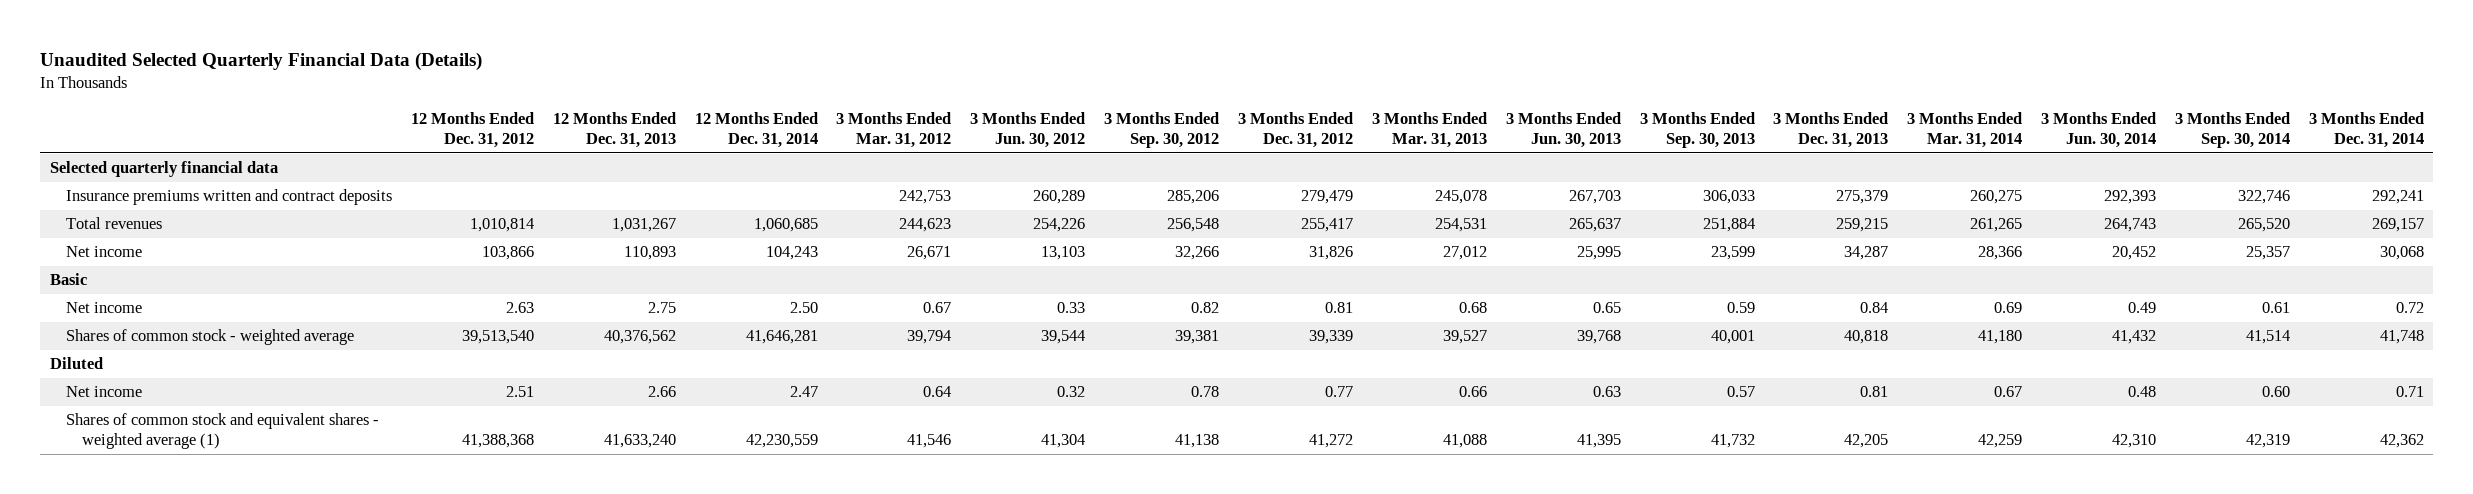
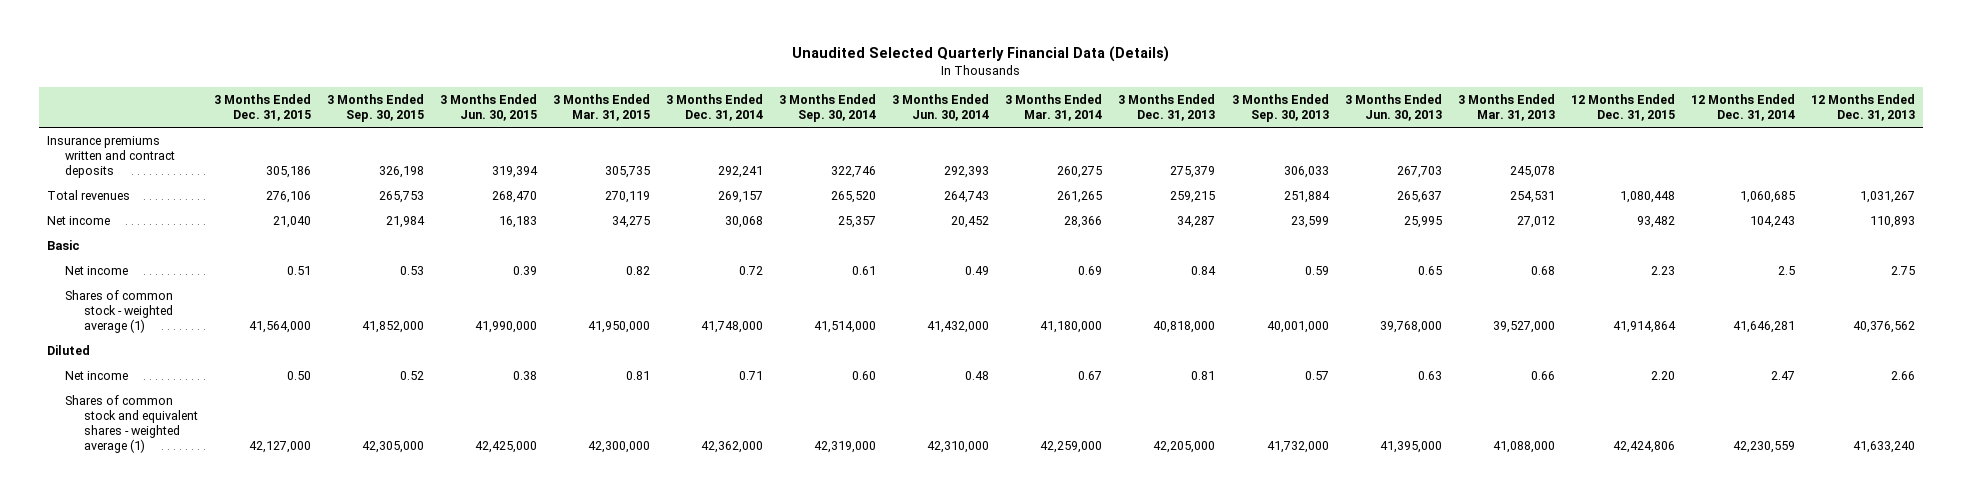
[410,112,534,149] 12 Months Ended Dec. 31, 2012 -> none
[836,112,952,149] 3 Months Ended Mar. 31, 2012 -> none
[970,112,1086,149] 3 Months Ended Jun. 30, 2012 -> none
[1104,112,1220,149] 3 Months Ended Sep. 30, 2012 -> none
[1237,112,1353,149] 3 Months Ended Dec. 31, 2012 -> none
none -> [213,94,311,122] 3 Months Ended Dec. 31, 2015
none -> [326,94,424,123] 3 Months Ended Sep. 30, 2015
none -> [439,94,537,122] 3 Months Ended Jun. 30, 2015
none -> [553,94,651,122] 3 Months Ended Mar. 31, 2015
none -> [1570,94,1675,122] 12 Months Ended Dec. 31, 2015
[49,161,278,178] Selected quarterly financial data -> none
[789,302,818,314] 2.50 -> [1777,265,1795,275] 2.5
[65,329,354,346] Shares of common stock - weighted average -> [65,289,174,334] Shares of common stock - weighted average (1)
[1442,330,1487,345] 39,527 -> [1492,321,1555,334] 39,527,000
[1576,330,1621,345] 39,768 -> [1379,321,1442,334] 39,768,000
[1710,330,1755,345] 40,001 -> [1266,321,1329,334] 40,001,000
[1844,330,1889,345] 40,818 -> [1153,321,1216,334] 40,818,000
[1978,330,2023,345] 41,180 -> [1040,321,1103,334] 41,180,000
[2112,330,2157,345] 41,432 -> [927,321,990,334] 41,432,000
[2246,330,2291,345] 41,514 -> [814,321,877,334] 41,514,000
[2379,330,2424,345] 41,748 -> [701,321,764,334] 41,748,000
[1442,434,1487,449] 41,088 -> [1492,441,1555,454] 41,088,000
[1576,434,1621,449] 41,395 -> [1379,441,1442,454] 41,395,000
[1710,434,1755,449] 41,732 -> [1266,441,1329,454] 41,732,000
[1844,434,1889,449] 42,205 -> [1153,441,1216,454] 42,205,000
[1978,434,2023,449] 42,259 -> [1040,441,1103,454] 42,259,000
[2112,434,2157,449] 42,310 -> [927,441,990,454] 42,310,000
[2246,434,2291,449] 42,319 -> [814,441,877,454] 42,319,000
[2379,434,2424,449] 42,362 -> [701,441,764,454] 42,362,000

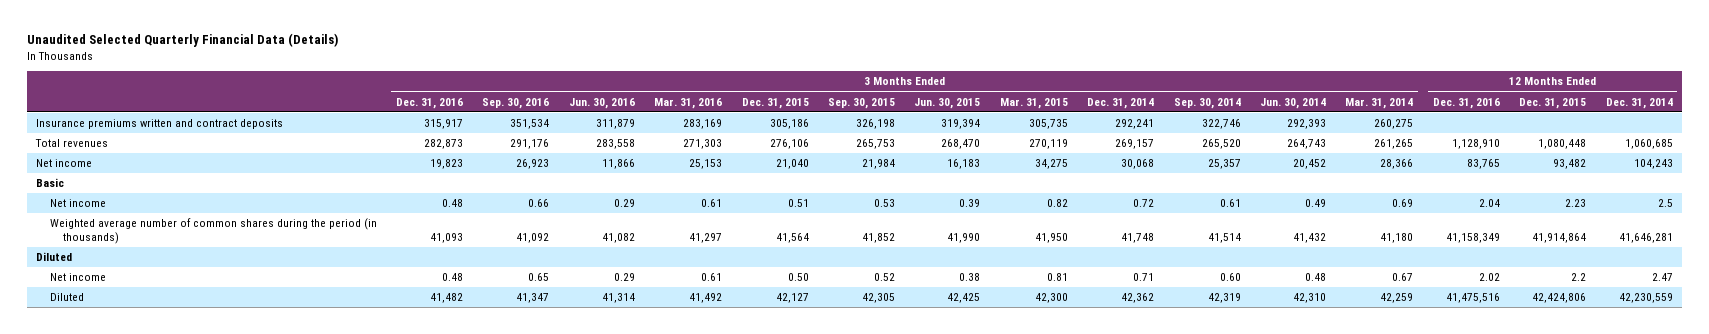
[1118,94,1216,122] 3 Months Ended Dec. 31, 2013 -> none
[1231,94,1329,123] 3 Months Ended Sep. 30, 2013 -> none
[1344,94,1442,122] 3 Months Ended Jun. 30, 2013 -> none
[1457,94,1555,122] 3 Months Ended Mar. 31, 2013 -> none
[1811,94,1916,122] 12 Months Ended Dec. 31, 2013 -> none
none -> [396,97,464,109] Dec. 31, 2016
none -> [482,97,550,109] Sep. 30, 2016
none -> [568,97,635,109] Jun. 30, 2016
none -> [654,97,723,109] Mar. 31, 2016
none -> [1432,97,1500,109] Dec. 31, 2016
[65,289,174,334] Shares of common stock - weighted average (1) -> [49,218,377,244] Weighted average number of common shares during the period (in thousands)
[248,321,311,334] 41,564,000 -> [775,232,809,243] 41,564
[361,321,424,334] 41,852,000 -> [862,232,896,243] 41,852
[474,321,537,334] 41,990,000 -> [947,232,981,243] 41,990
[588,321,651,334] 41,950,000 -> [1034,232,1068,243] 41,950
[701,321,764,334] 41,748,000 -> [1121,232,1155,243] 41,748
[814,321,877,334] 41,514,000 -> [1207,232,1241,243] 41,514
[927,321,990,334] 41,432,000 -> [1292,232,1326,243] 41,432
[1040,321,1103,334] 41,180,000 -> [1380,232,1414,243] 41,180
[65,394,198,454] Shares of common stock and equivalent shares - weighted average (1) -> none
[1650,370,1675,380] 2.20 -> [1571,273,1587,282] 2.2
none -> [49,293,84,302] Diluted

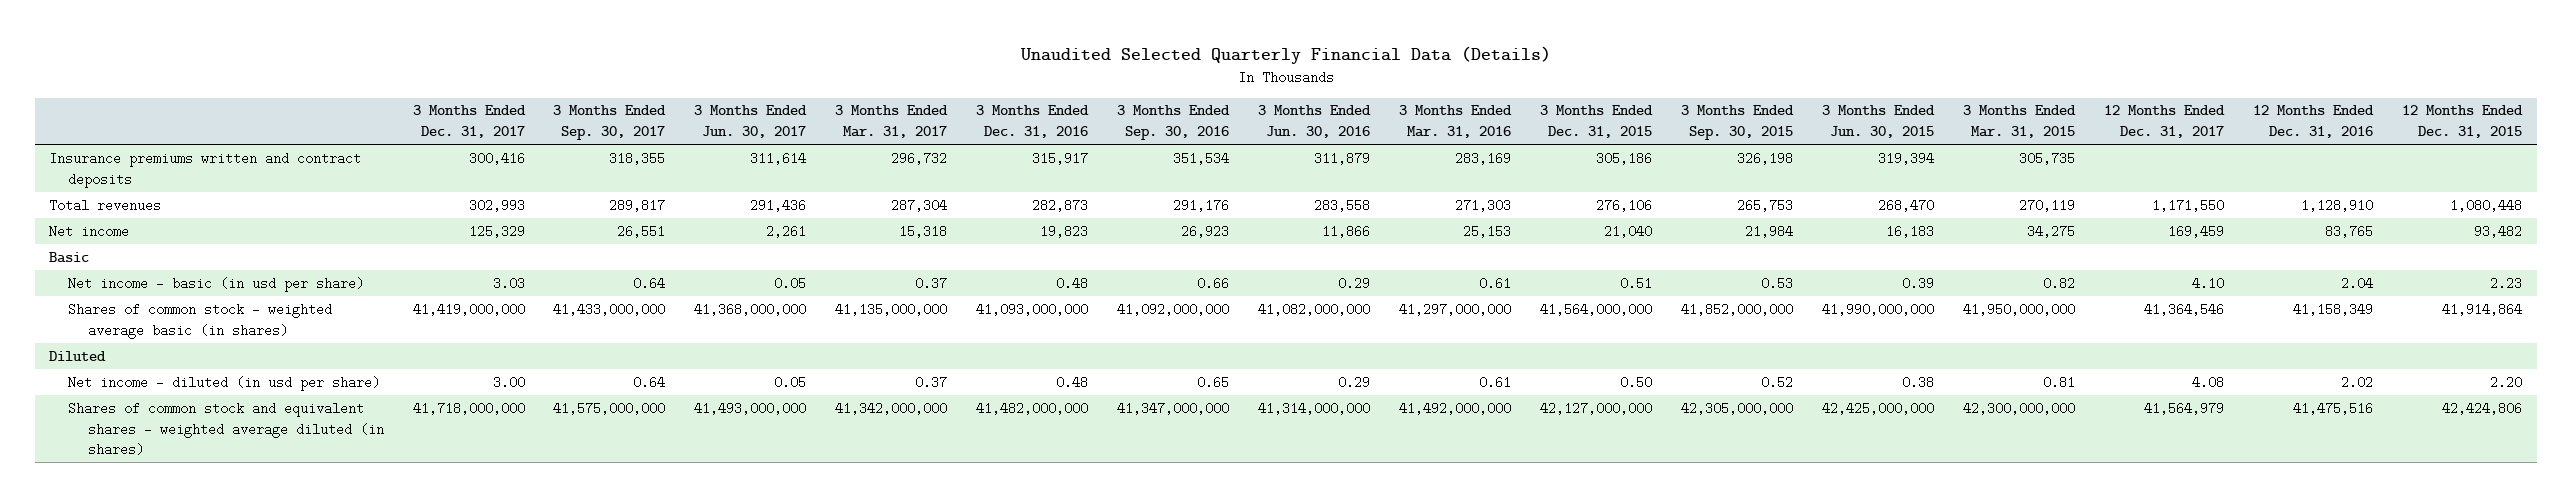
[1087,97,1155,109] Dec. 31, 2014 -> none
[1173,97,1241,109] Sep. 30, 2014 -> none
[1259,97,1326,109] Jun. 30, 2014 -> none
[1345,97,1414,109] Mar. 31, 2014 -> none
[1605,97,1673,109] Dec. 31, 2014 -> none
none -> [412,105,526,139] 3 Months Ended Dec. 31, 2017
none -> [553,105,667,141] 3 Months Ended Sep. 30, 2017
none -> [694,105,808,139] 3 Months Ended Jun. 30, 2017
none -> [835,105,949,139] 3 Months Ended Mar. 31, 2017
none -> [2104,105,2226,139] 12 Months Ended Dec. 31, 2017
[49,199,106,208] Net income -> [68,276,365,292] Net income - basic (in usd per share)
[49,218,377,244] Weighted average number of common shares during the period (in thousands) -> [68,302,333,339] Shares of common stock - weighted average basic (in shares)
[430,232,464,243] 41,093 -> [976,302,1089,316] 41,093,000,000
[516,232,550,243] 41,092 -> [1117,302,1230,316] 41,092,000,000
[601,232,635,243] 41,082 -> [1258,302,1371,316] 41,082,000,000
[689,232,723,243] 41,297 -> [1399,302,1512,316] 41,297,000,000
[775,232,809,243] 41,564 -> [1540,302,1653,316] 41,564,000,000
[862,232,896,243] 41,852 -> [1681,302,1794,316] 41,852,000,000
[947,232,981,243] 41,990 -> [1822,302,1935,316] 41,990,000,000
[1034,232,1068,243] 41,950 -> [1963,302,2076,316] 41,950,000,000
[49,293,84,302] Diluted -> none
[49,273,106,282] Net income -> [68,375,381,391] Net income - diluted (in usd per share)
[1571,273,1587,282] 2.2 -> [2490,375,2523,389] 2.20
none -> [68,401,384,457] Shares of common stock and equivalent shares - weighted average diluted (in shares)

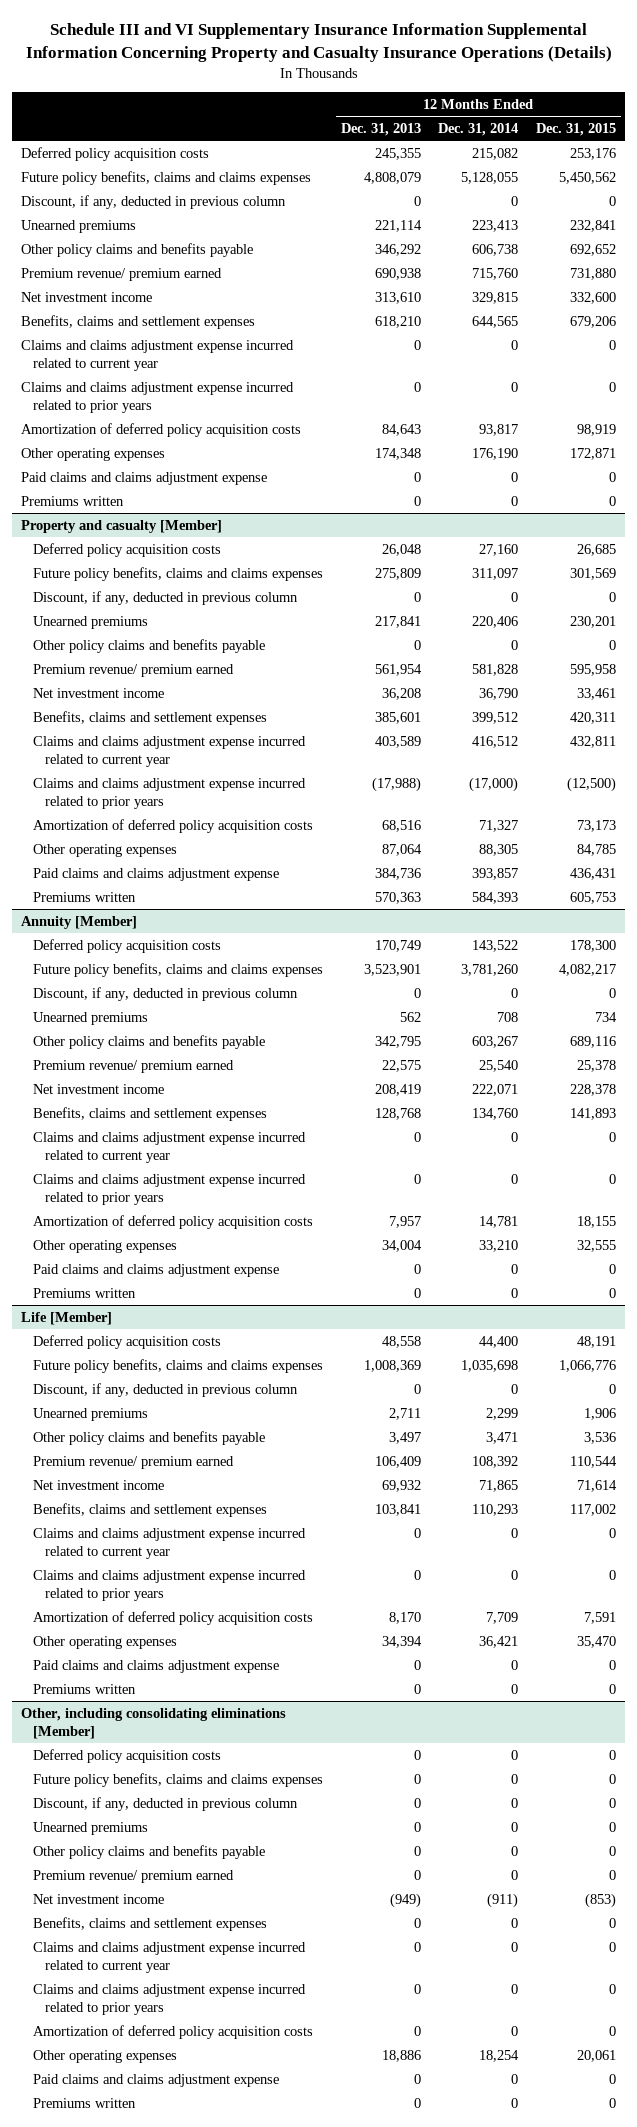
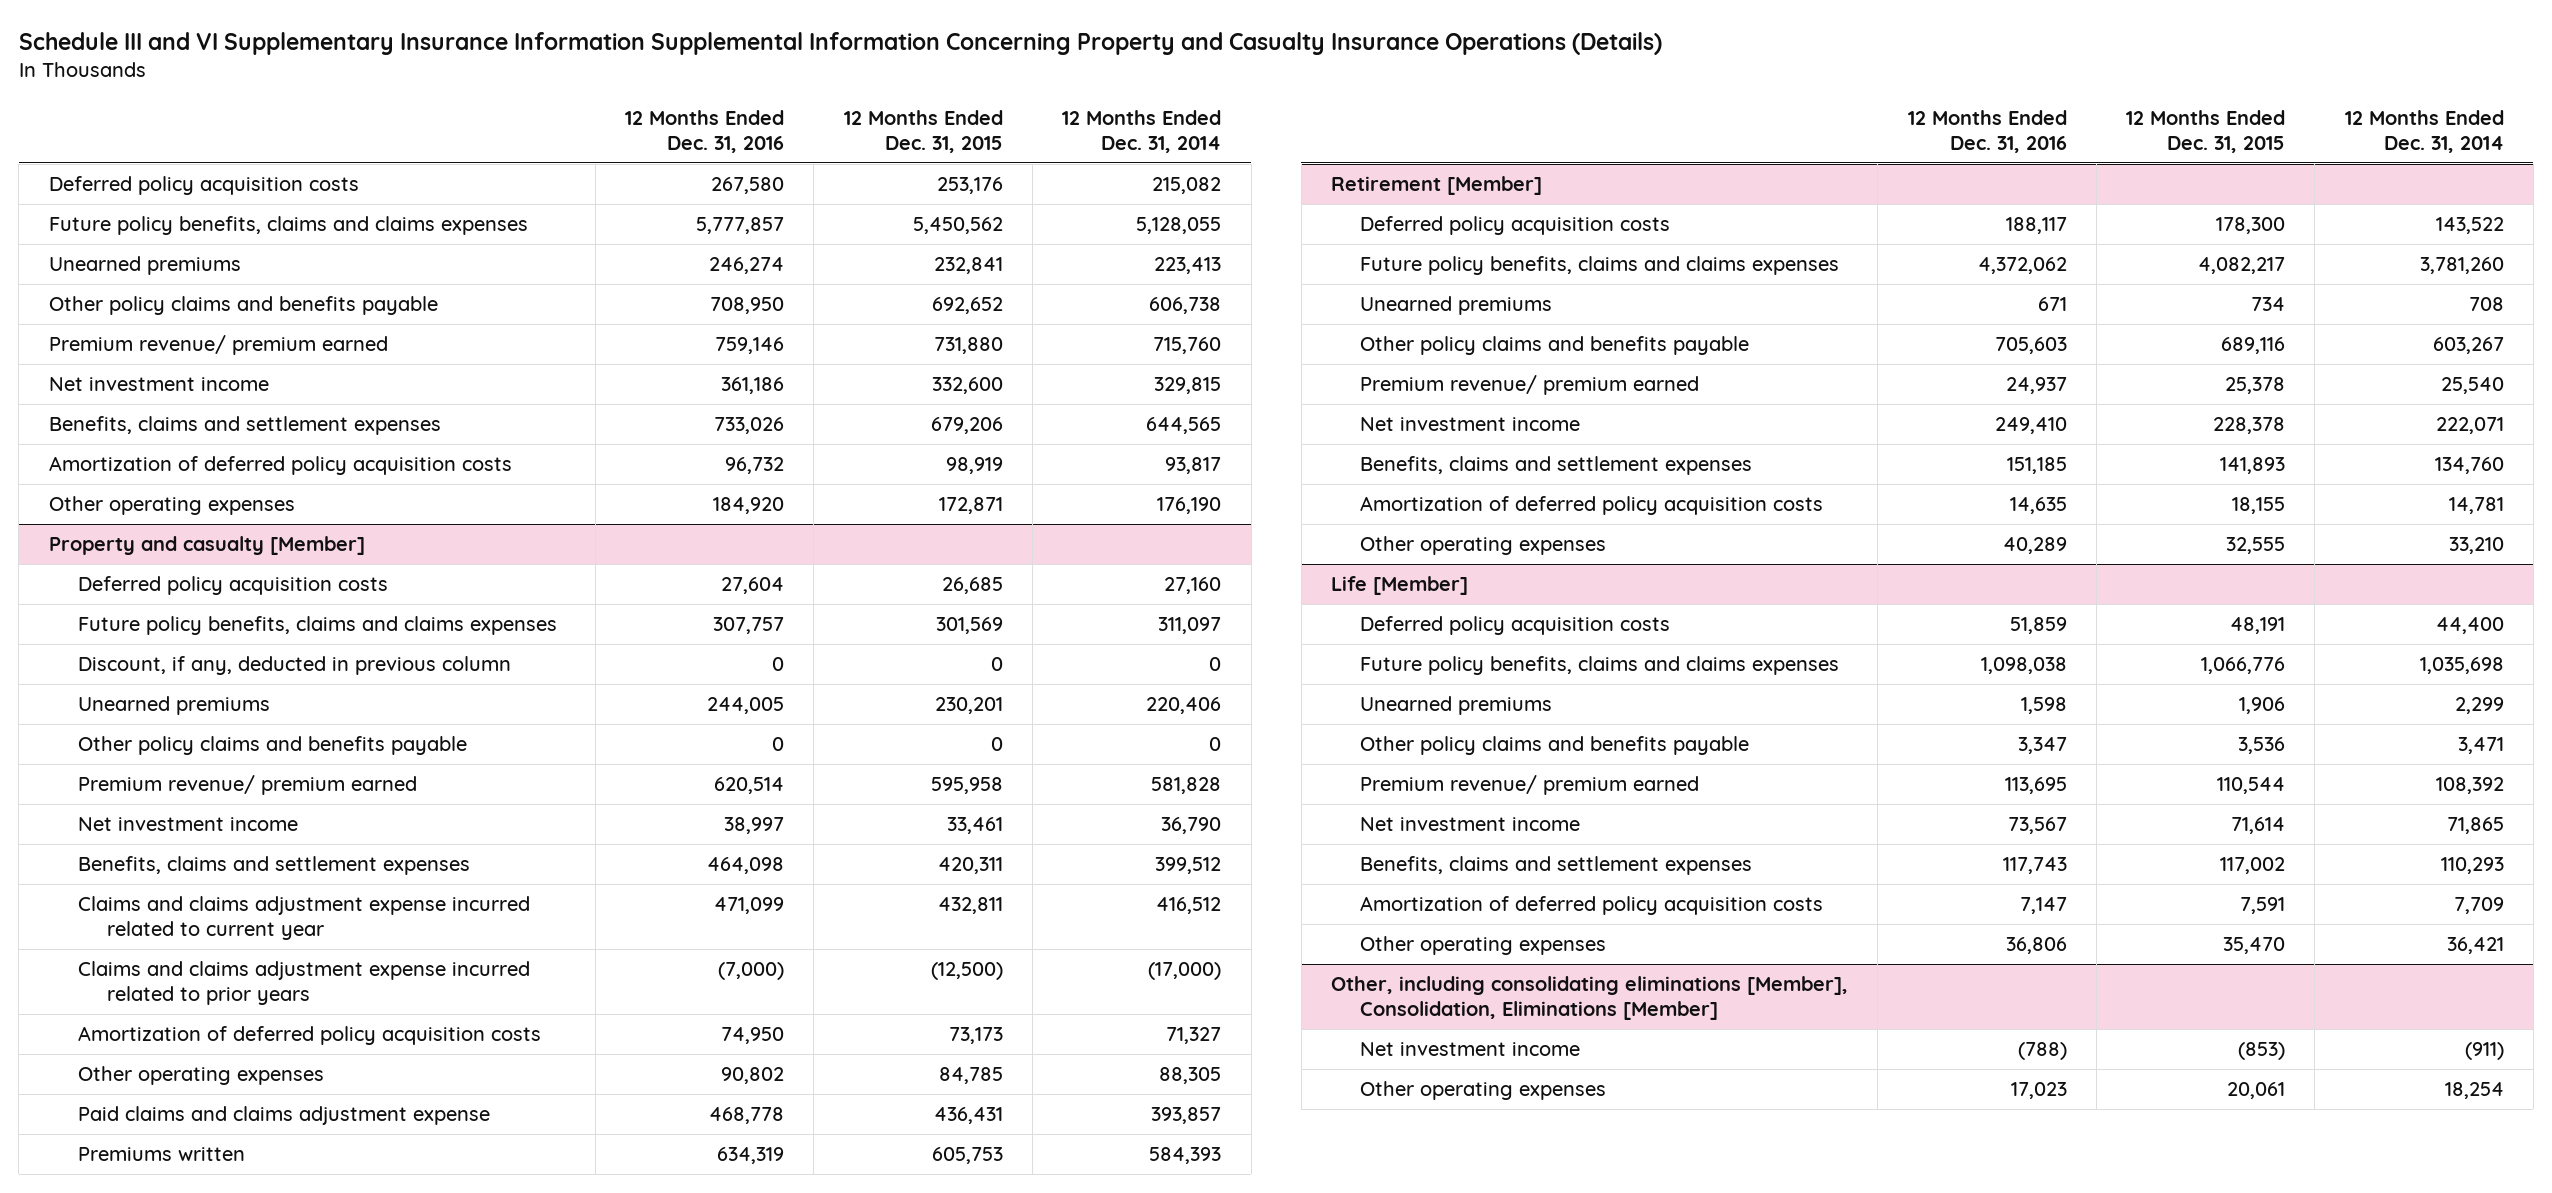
[340,123,421,137] Dec. 31, 2013 -> none
none -> [625,109,785,153] 12 Months Ended Dec. 31, 2016
[21,194,287,209] Discount, if any, deducted in previous column -> none
[21,339,295,372] Claims and claims adjustment expense incurred related to current year -> none
[21,381,295,414] Claims and claims adjustment expense incurred related to prior years -> none
[21,471,268,485] Paid claims and claims adjustment expense -> none
[21,495,125,506] Premiums written -> none
[21,915,138,929] Annuity [Member] -> none
none -> [1331,176,1543,196] Retirement [Member]
[32,986,298,1001] Discount, if any, deducted in previous column -> none
[32,1131,306,1164] Claims and claims adjustment expense incurred related to current year -> none
[32,1173,306,1206] Claims and claims adjustment expense incurred related to prior years -> none
[32,1263,279,1277] Paid claims and claims adjustment expense -> none
[32,1287,136,1298] Premiums written -> none
[32,1382,298,1397] Discount, if any, deducted in previous column -> none
[32,1527,306,1560] Claims and claims adjustment expense incurred related to current year -> none
[32,1569,306,1602] Claims and claims adjustment expense incurred related to prior years -> none
[32,1659,279,1673] Paid claims and claims adjustment expense -> none
[32,1683,136,1694] Premiums written -> none
[32,1748,221,1763] Deferred policy acquisition costs -> none
[32,1772,323,1787] Future policy benefits, claims and claims expenses -> none
[32,1796,298,1811] Discount, if any, deducted in previous column -> none
[32,1821,148,1835] Unearned premiums -> none
[32,1844,265,1859] Other policy claims and benefits payable -> none
[32,1869,234,1883] Premium revenue/ premium earned -> none
[21,1707,287,1740] Other, including consolidating eliminations [Member] -> [1331,976,1849,1021] Other, including consolidating eliminations [Member], Consolidation, Eliminations [Member]
[32,1916,267,1931] Benefits, claims and settlement expenses -> none
[32,1941,306,1974] Claims and claims adjustment expense incurred related to current year -> none
[32,1983,306,2016] Claims and claims adjustment expense incurred related to prior years -> none
[32,2024,313,2039] Amortization of deferred policy acquisition costs -> none
[32,2073,279,2087] Paid claims and claims adjustment expense -> none
[32,2097,136,2108] Premiums written -> none

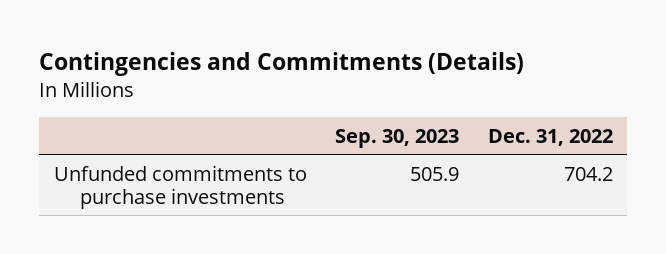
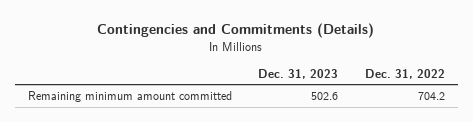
[335,128,460,148] Sep. 30, 2023 -> none
none -> [258,68,339,79] Dec. 31, 2023
[53,164,307,209] Unfunded commitments to purchase investments -> [28,91,233,103] Remaining minimum amount committed

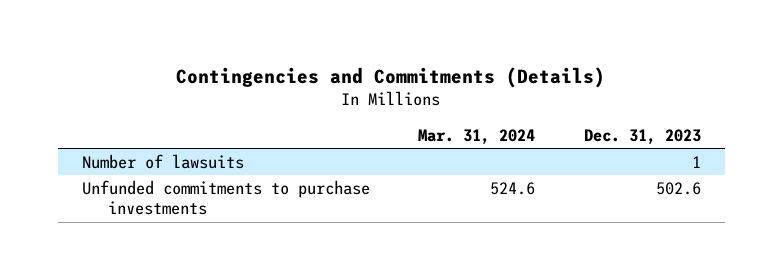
[364,68,445,79] Dec. 31, 2022 -> none
none -> [418,128,536,145] Mar. 31, 2024
none -> [81,153,244,169] Number of lawsuits
[28,91,233,103] Remaining minimum amount committed -> [81,179,370,216] Unfunded commitments to purchase investments

